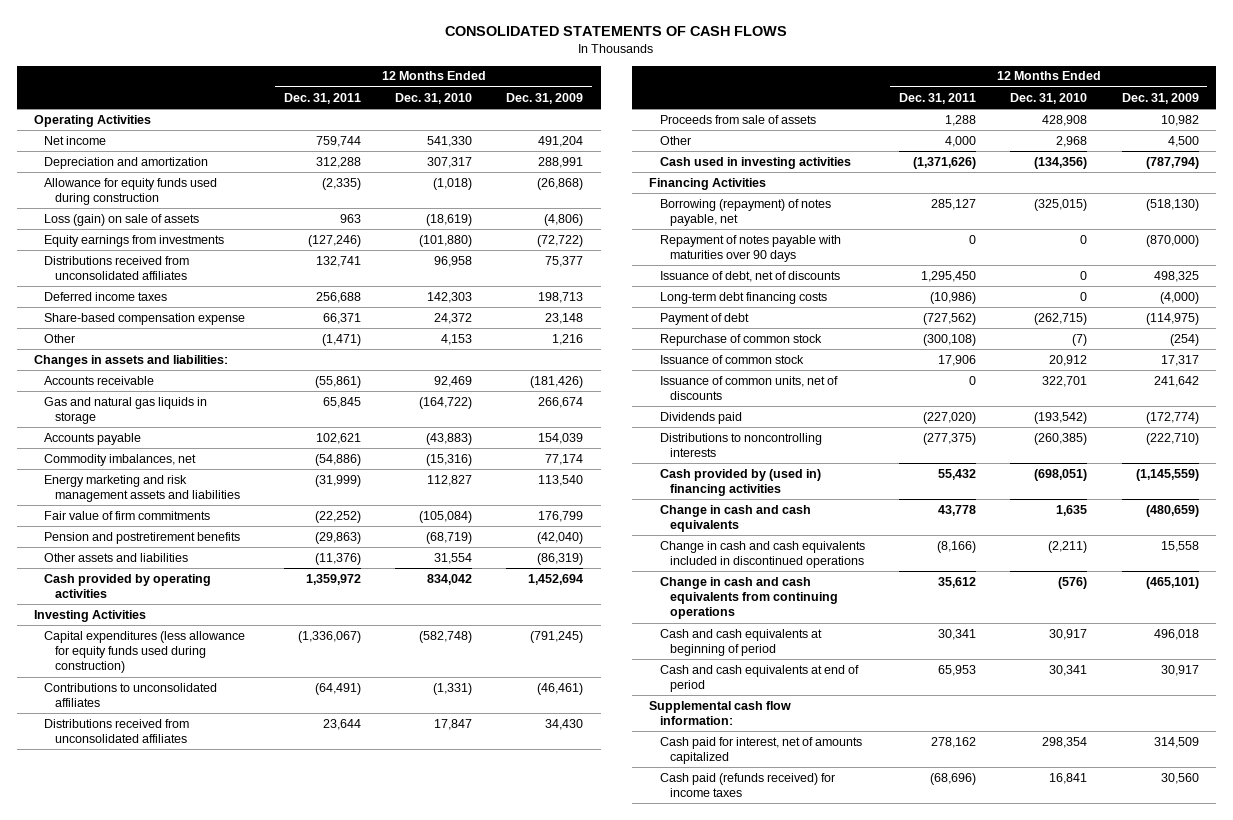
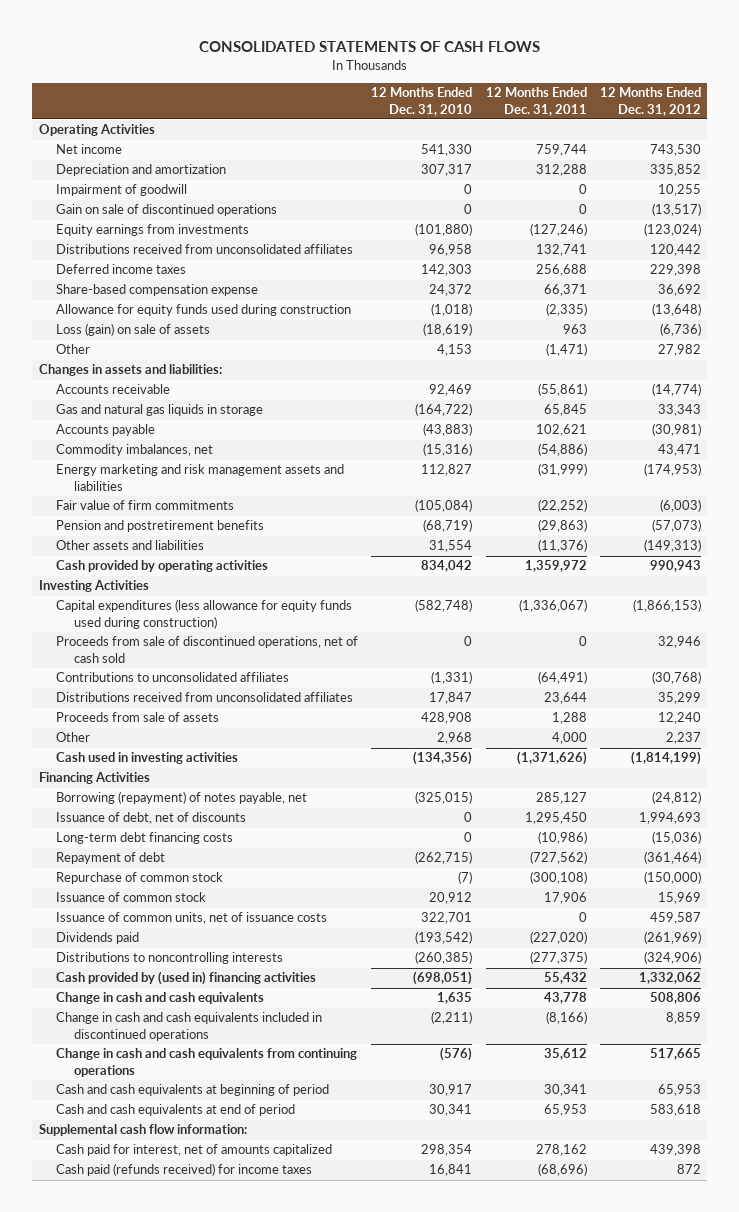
[506,92,584,104] Dec. 31, 2009 -> none
none -> [599,87,701,116] 12 Months Ended Dec. 31, 2012
none -> [56,184,188,197] Impairment of goodwill
none -> [56,204,278,217] Gain on sale of discontinued operations
[44,177,218,206] Allowance for equity funds used during construction -> [56,304,352,317] Allowance for equity funds used during construction
[44,213,200,226] Loss (gain) on sale of assets -> [56,323,211,337] Loss (gain) on sale of assets
none -> [56,636,359,663] Proceeds from sale of discontinued operations, net of cash sold
[659,234,841,263] Repayment of notes payable with maturities over 90 days -> none
[659,312,749,325] Payment of debt -> [56,852,166,865] Repayment of debt
[659,375,838,401] Issuance of common units, net of discounts -> [56,912,328,925] Issuance of common units, net of issuance costs

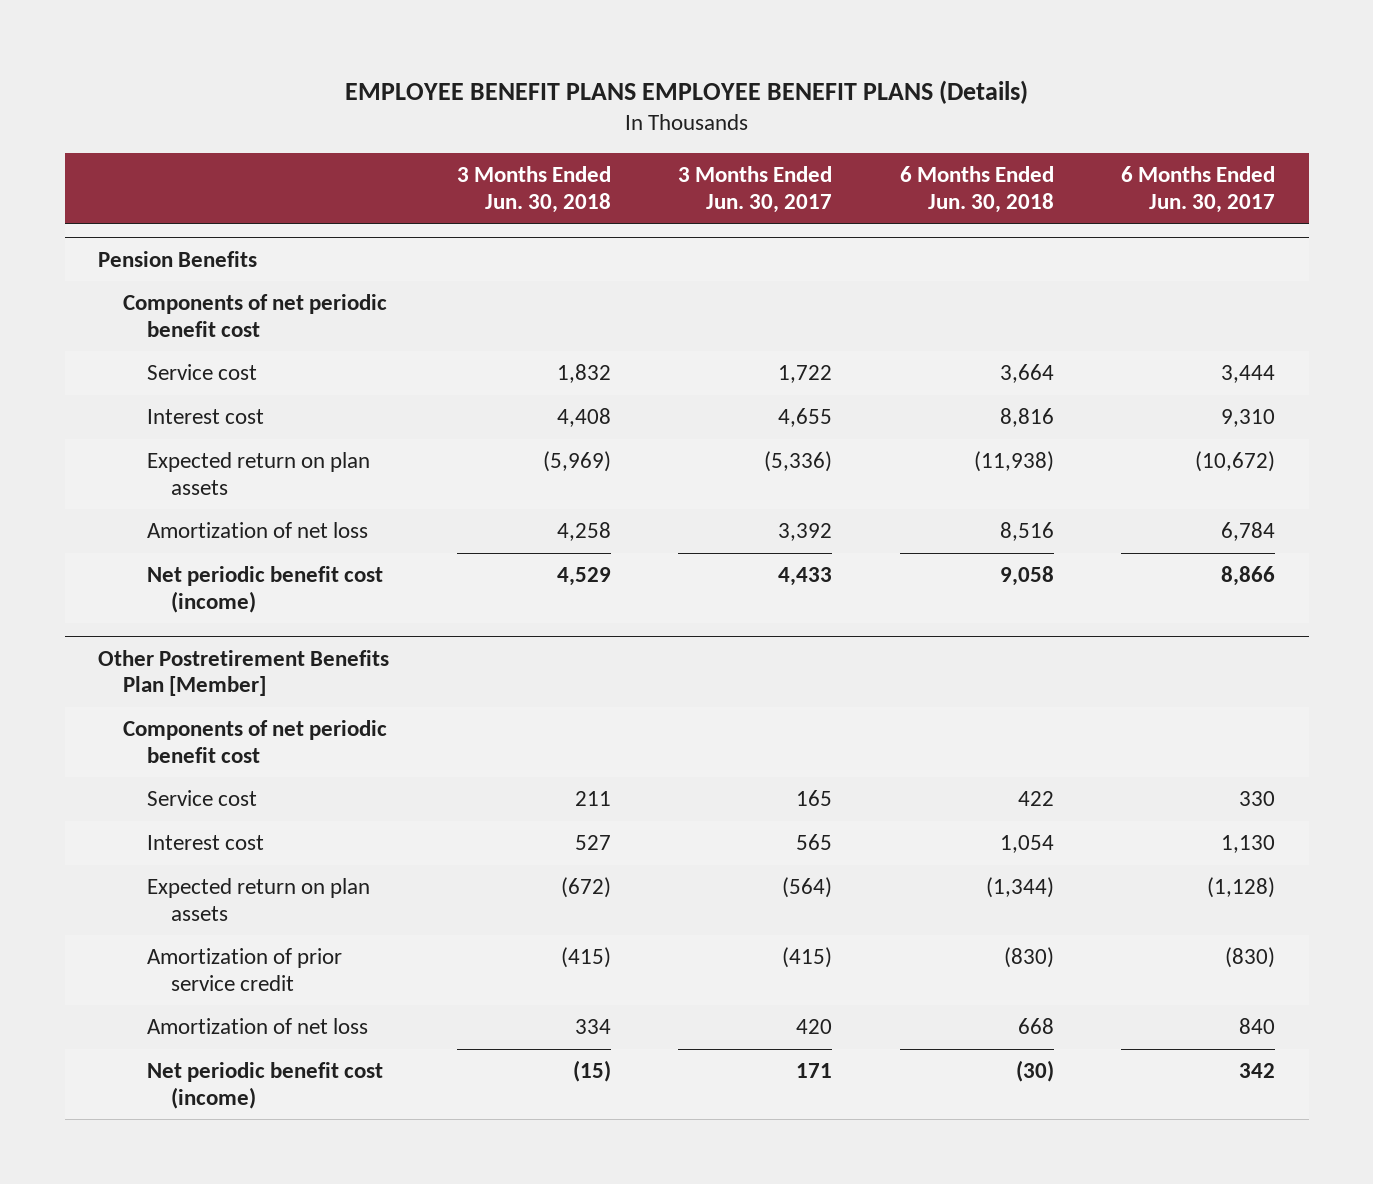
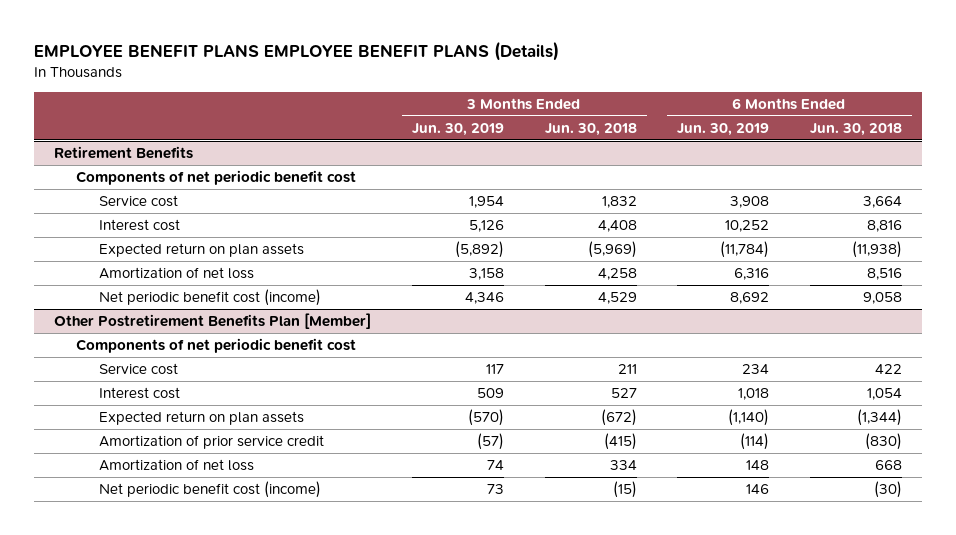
[678,166,833,213] 3 Months Ended Jun. 30, 2017 -> none
[1121,166,1276,213] 6 Months Ended Jun. 30, 2017 -> none
none -> [411,122,504,136] Jun. 30, 2019
none -> [677,122,770,136] Jun. 30, 2019
[98,250,258,267] Pension Benefits -> [54,145,194,159] Retirement Benefits

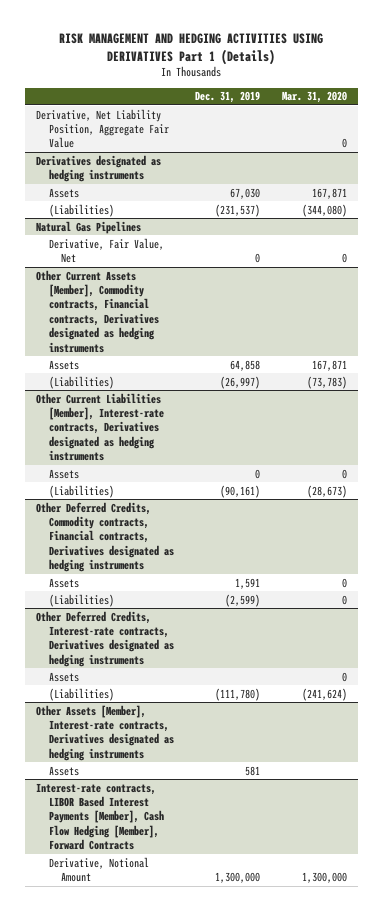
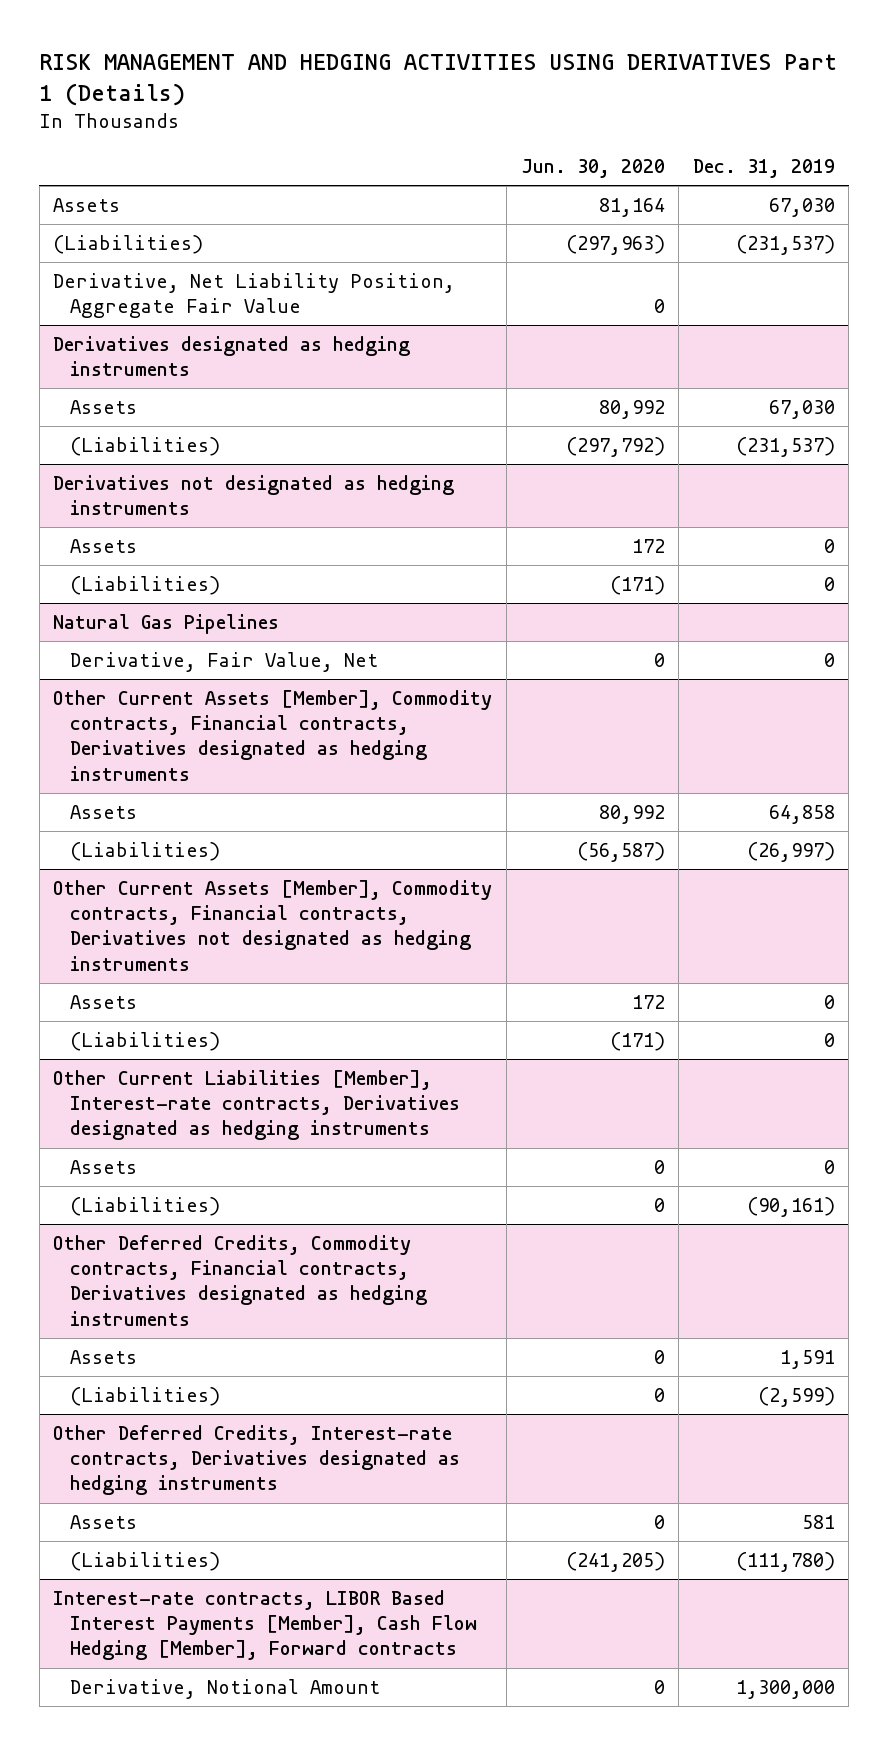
[282,91,348,104] Mar. 31, 2020 -> none
none -> [520,159,665,179] Jun. 30, 2020
none -> [53,197,121,212] Assets
none -> [53,234,204,254] (Liabilities)
none -> [53,474,455,516] Derivatives not designated as hedging instruments
none -> [70,538,138,553] Assets
none -> [70,575,221,595] (Liabilities)
none -> [53,879,493,971] Other Current Assets [Member], Commodity contracts, Financial contracts, Derivatives not designated as hedging instruments
none -> [70,994,138,1009] Assets
none -> [70,1031,221,1051] (Liabilities)
[48,671,79,682] Assets -> none
[35,704,174,761] Other Assets [Member], Interest-rate contracts, Derivatives designated as hedging instruments -> none
[48,687,114,701] (Liabilities) -> [70,1551,221,1571] (Liabilities)
[35,782,164,851] Interest-rate contracts, LIBOR Based Interest Payments [Member], Cash Flow Hedging [Member], Forward Contracts -> [53,1589,478,1661] Interest-rate contracts, LIBOR Based Interest Payments [Member], Cash Flow Hedging [Member], Forward contracts

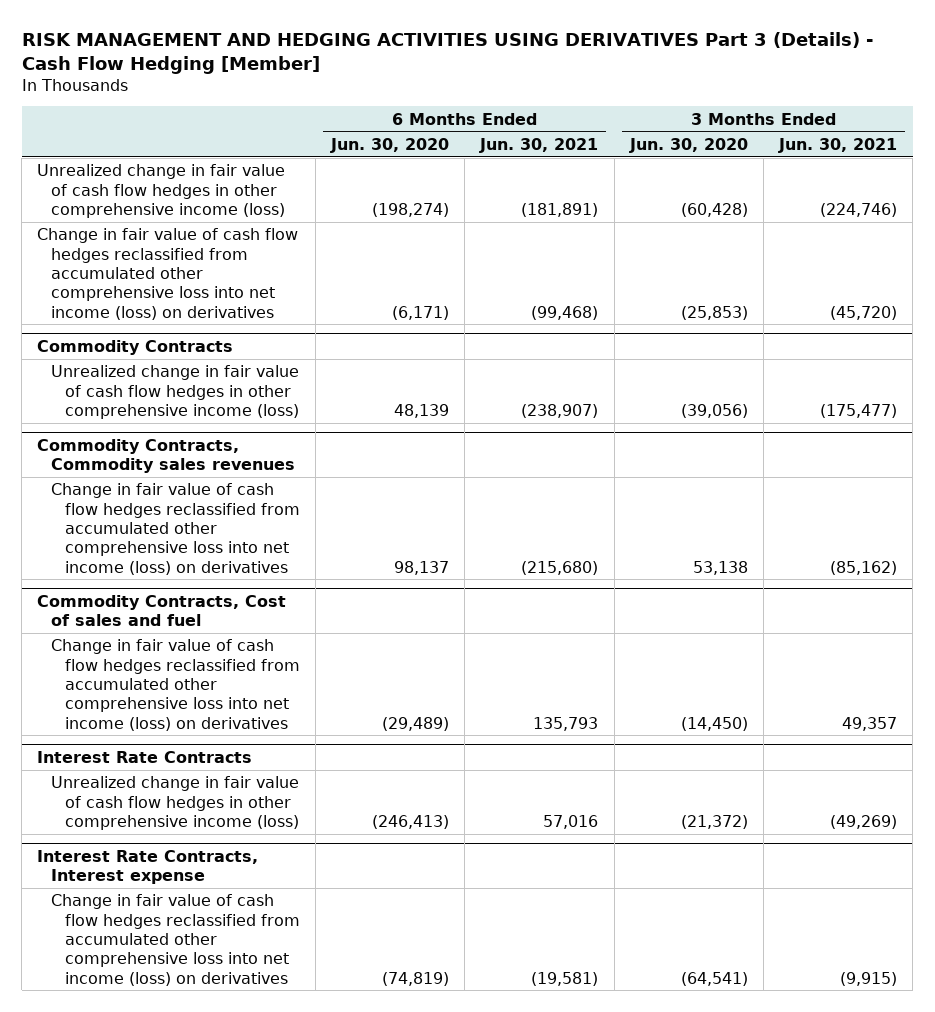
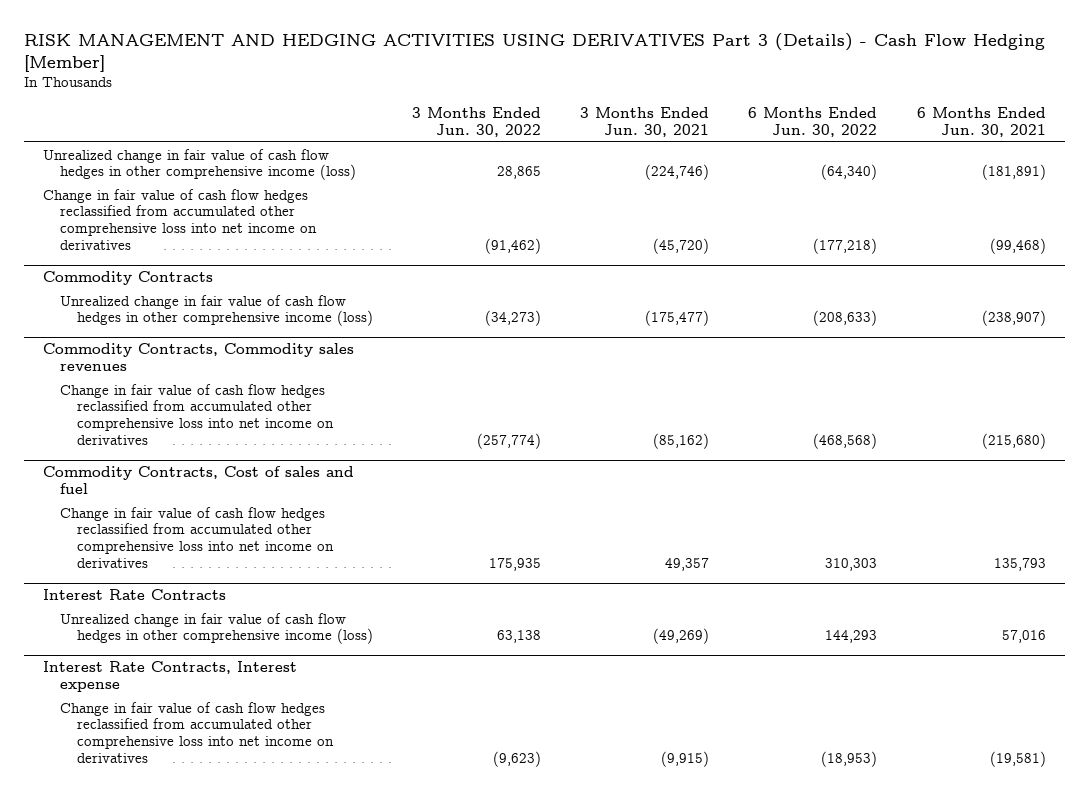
[330,137,450,153] Jun. 30, 2020 -> none
[628,137,748,153] Jun. 30, 2020 -> none
none -> [411,107,541,137] 3 Months Ended Jun. 30, 2022
none -> [748,107,878,137] 6 Months Ended Jun. 30, 2022
[37,228,299,320] Change in fair value of cash flow hedges reclassified from accumulated other comprehensive loss into net income (loss) on derivatives -> [43,188,317,250] Change in fair value of cash flow hedges reclassified from accumulated other comprehensive loss into net income on derivatives
[51,483,300,575] Change in fair value of cash flow hedges reclassified from accumulated other comprehensive loss into net income (loss) on derivatives -> [59,383,334,445] Change in fair value of cash flow hedges reclassified from accumulated other comprehensive loss into net income on derivatives
[51,639,300,731] Change in fair value of cash flow hedges reclassified from accumulated other comprehensive loss into net income (loss) on derivatives -> [59,506,334,568] Change in fair value of cash flow hedges reclassified from accumulated other comprehensive loss into net income on derivatives
[51,894,300,986] Change in fair value of cash flow hedges reclassified from accumulated other comprehensive loss into net income (loss) on derivatives -> [59,701,334,763] Change in fair value of cash flow hedges reclassified from accumulated other comprehensive loss into net income on derivatives

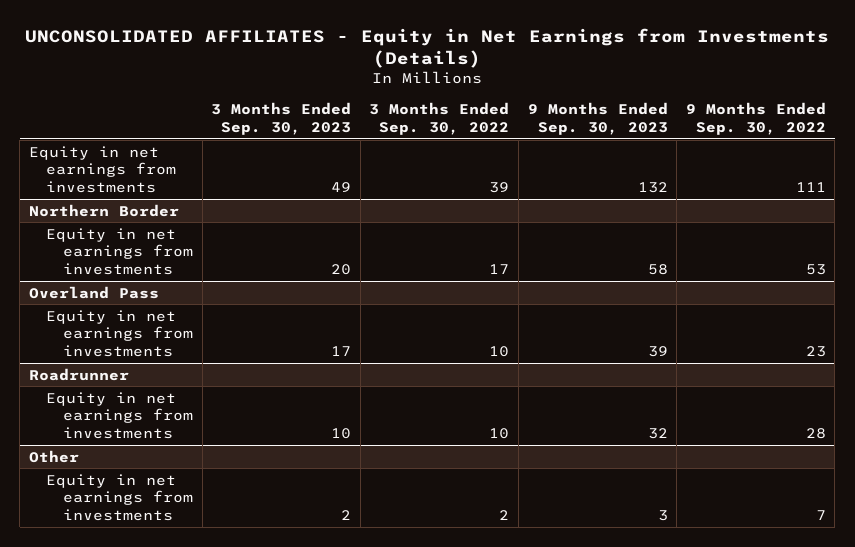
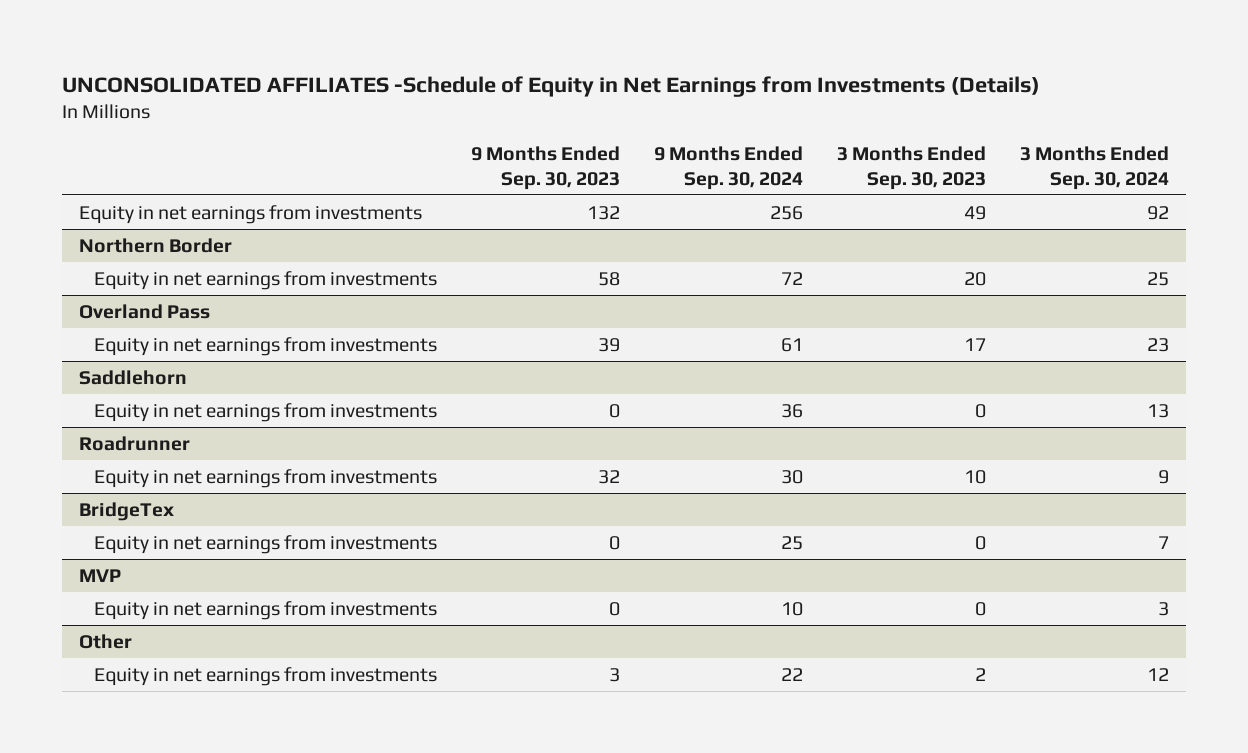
[25,27,830,69] UNCONSOLIDATED AFFILIATES - Equity in Net Earnings from Investments (Details) -> [61,75,1040,97] UNCONSOLIDATED AFFILIATES -Schedule of Equity in Net Earnings from Investments (Details)
[369,102,510,135] 3 Months Ended Sep. 30, 2022 -> none
[685,102,826,135] 9 Months Ended Sep. 30, 2022 -> none
none -> [654,145,804,190] 9 Months Ended Sep. 30, 2024
none -> [1020,145,1170,190] 3 Months Ended Sep. 30, 2024
none -> [78,369,187,385] Saddlehorn
none -> [93,402,437,422] Equity in net earnings from investments
none -> [78,501,174,521] BridgeTex
none -> [93,534,437,554] Equity in net earnings from investments
none -> [78,568,121,582] MVP
none -> [93,600,437,620] Equity in net earnings from investments

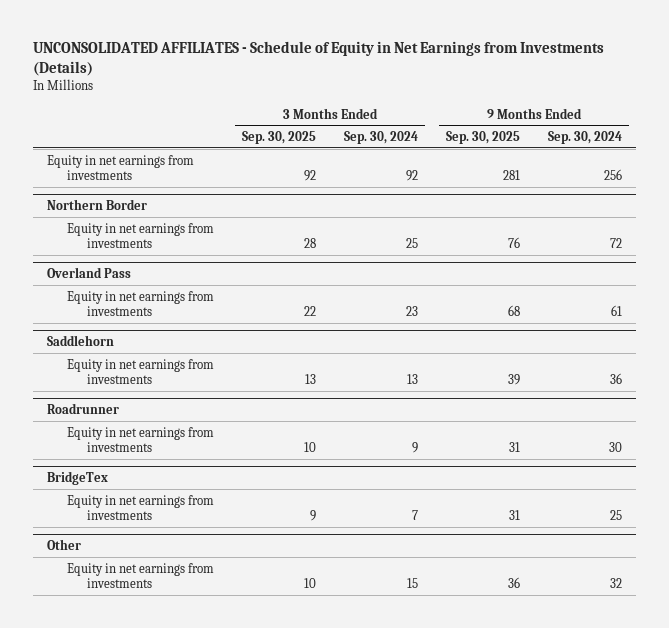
[61,75,1040,97] UNCONSOLIDATED AFFILIATES -Schedule of Equity in Net Earnings from Investments (Details) -> [32,40,604,76] UNCONSOLIDATED AFFILIATES - Schedule of Equity in Net Earnings from Investments (Details)
[470,145,620,190] 9 Months Ended Sep. 30, 2023 -> none
[837,145,987,190] 3 Months Ended Sep. 30, 2023 -> none
none -> [242,130,317,144] Sep. 30, 2025
none -> [446,130,521,144] Sep. 30, 2025
[78,568,121,582] MVP -> none
[93,600,437,620] Equity in net earnings from investments -> none
[781,667,804,681] 22 -> [610,578,623,589] 32
[1147,667,1170,681] 12 -> [407,578,419,589] 15

